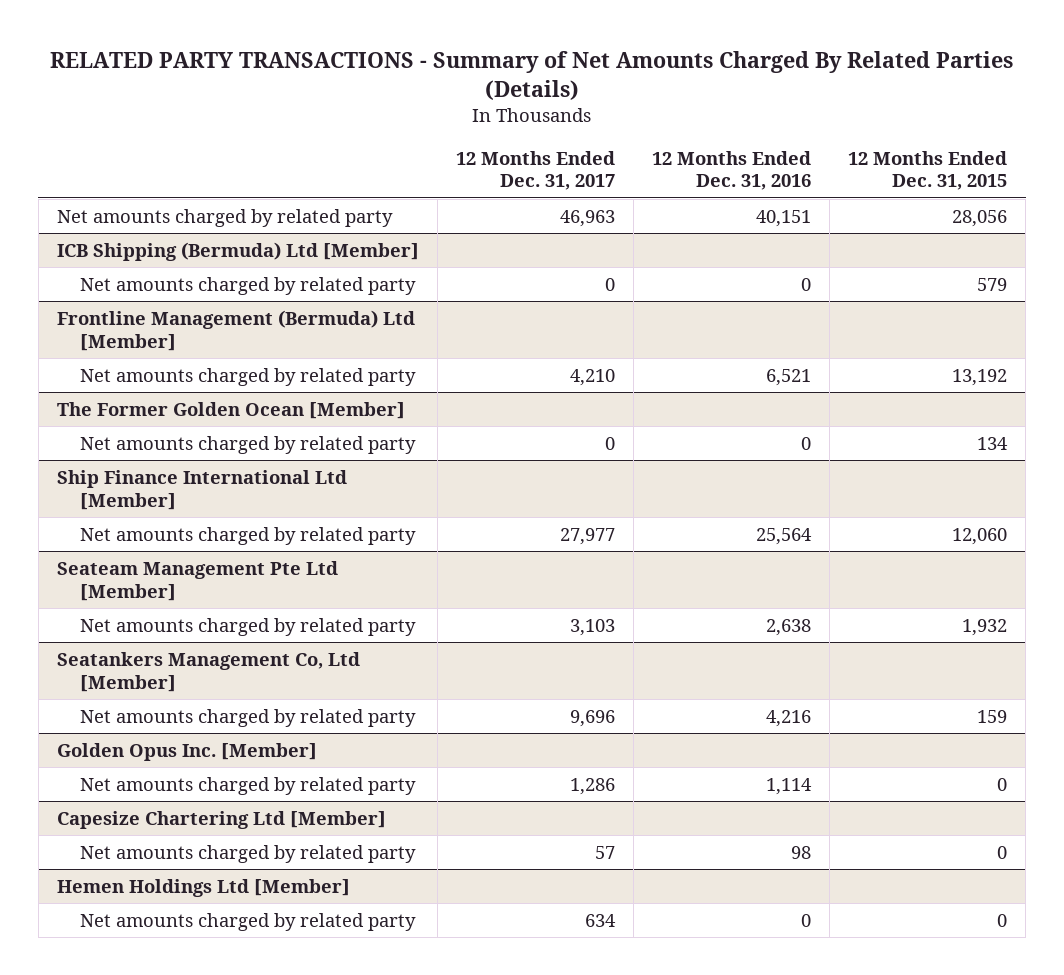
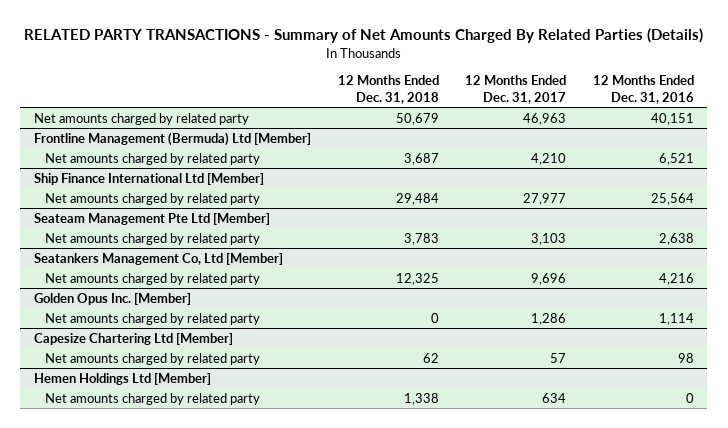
[848,150,1008,191] 12 Months Ended Dec. 31, 2015 -> none
none -> [337,75,439,104] 12 Months Ended Dec. 31, 2018
[57,241,420,261] ICB Shipping (Bermuda) Ltd [Member] -> none
[80,276,417,295] Net amounts charged by related party -> none
[57,401,406,419] The Former Golden Ocean [Member] -> none
[80,435,417,454] Net amounts charged by related party -> none

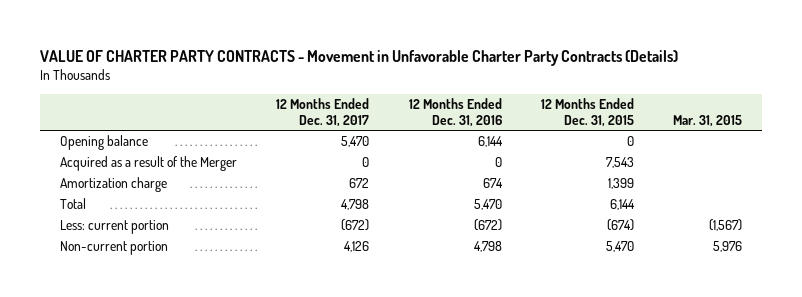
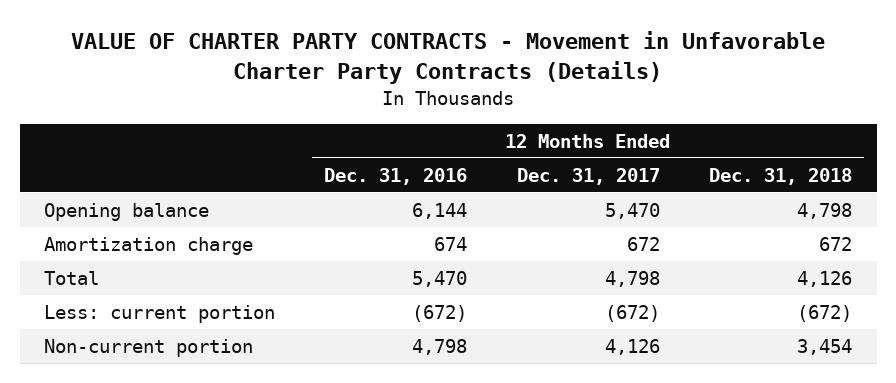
[540,97,634,127] 12 Months Ended Dec. 31, 2015 -> none
[673,114,743,127] Mar. 31, 2015 -> none
none -> [708,167,852,185] Dec. 31, 2018
[60,156,238,172] Acquired as a result of the Merger -> none

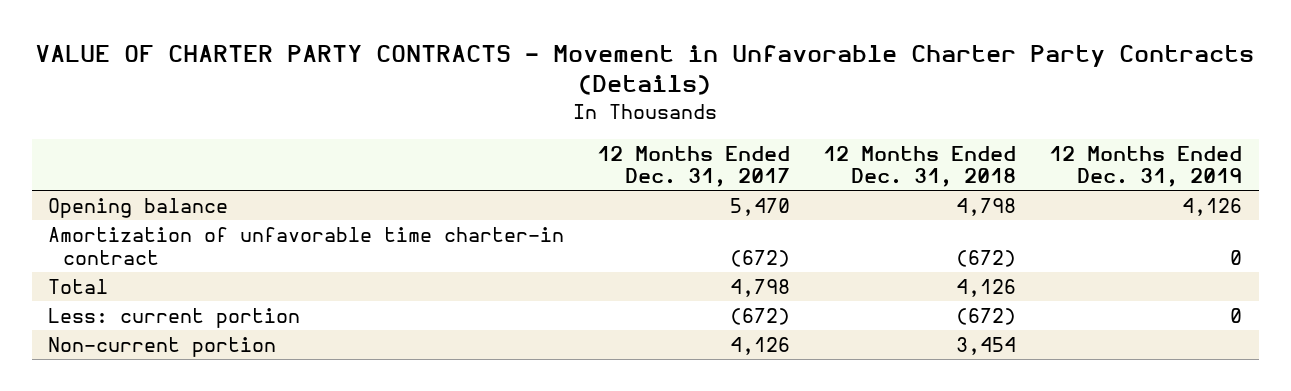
[324,167,468,185] Dec. 31, 2016 -> none
none -> [1049,145,1243,188] 12 Months Ended Dec. 31, 2019
[44,236,254,255] Amortization charge -> none
none -> [48,227,565,265] Amortization of unfavorable time charter-in contract

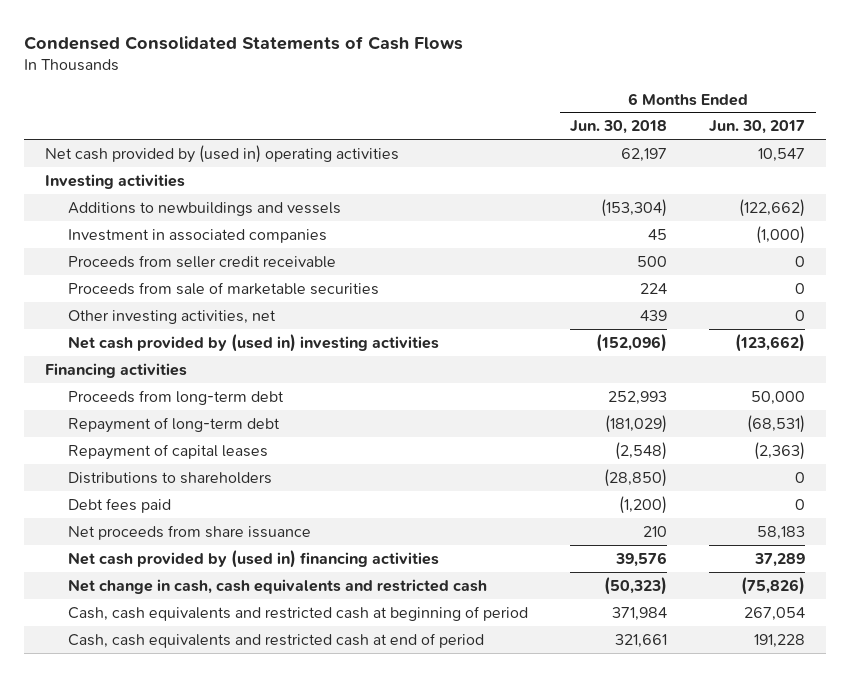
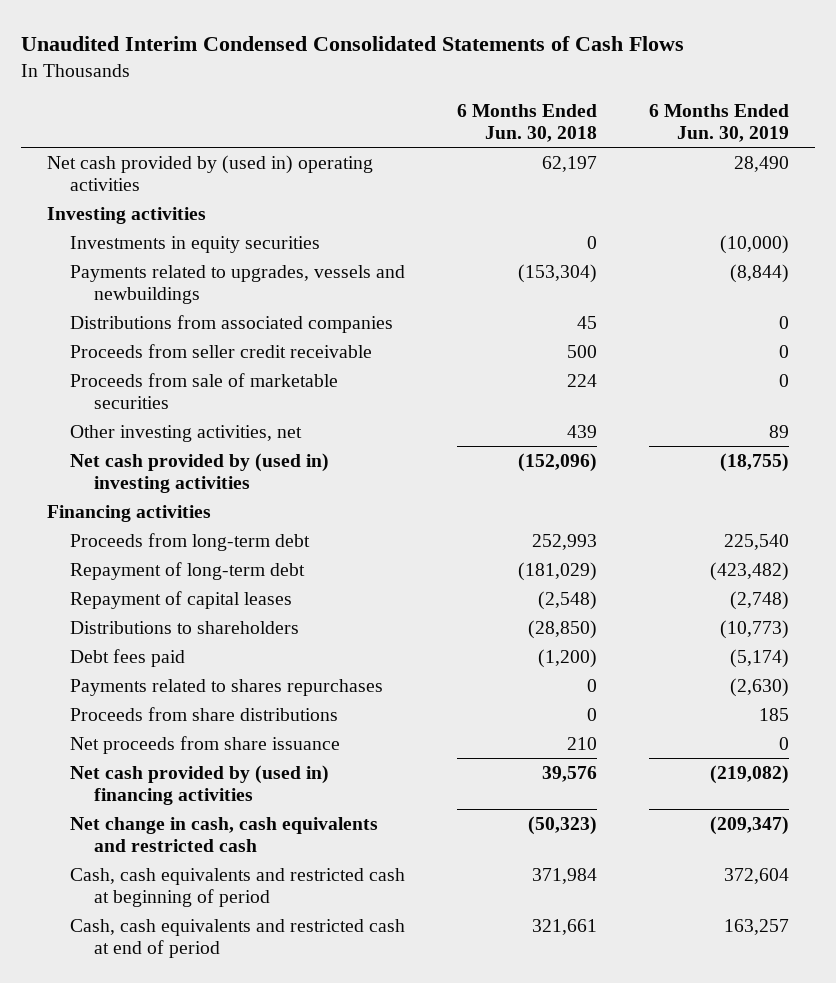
[24,35,464,50] Condensed Consolidated Statements of Cash Flows -> [20,35,684,51] Unaudited Interim Condensed Consolidated Statements of Cash Flows
[709,120,806,135] Jun. 30, 2017 -> none
none -> [649,103,790,143] 6 Months Ended Jun. 30, 2019
none -> [70,235,321,253] Investments in equity securities
[67,201,341,216] Additions to newbuildings and vessels -> [70,264,406,305] Payments related to upgrades, vessels and newbuildings
[67,228,327,243] Investment in associated companies -> [70,314,394,333] Distributions from associated companies
none -> [70,678,384,696] Payments related to shares repurchases
none -> [70,706,339,721] Proceeds from share distributions

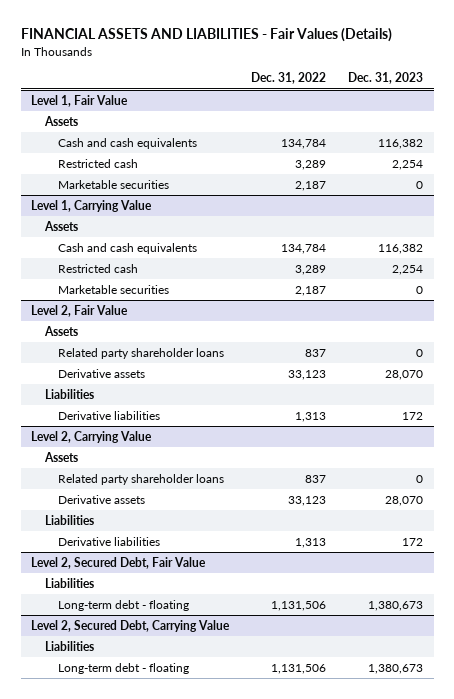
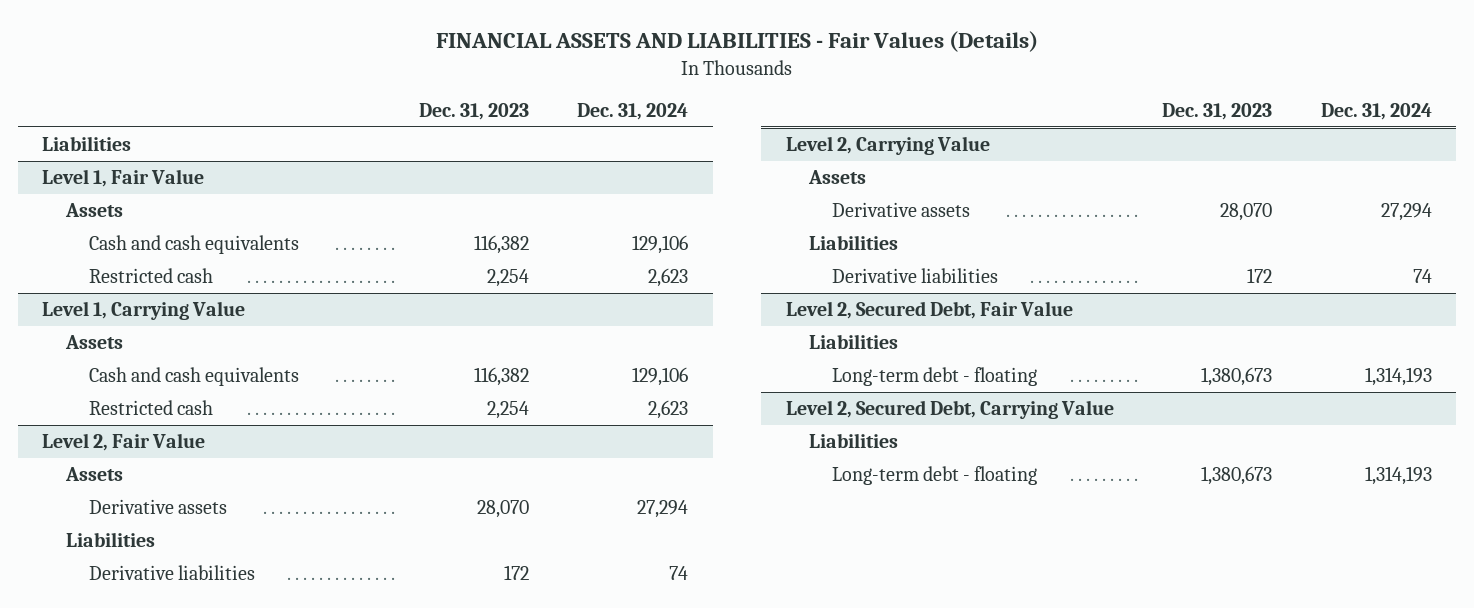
[251,72,327,85] Dec. 31, 2022 -> none
none -> [577,102,689,120] Dec. 31, 2024
none -> [42,135,132,151] Liabilities
[58,179,170,189] Marketable securities -> none
[58,284,170,294] Marketable securities -> none
[58,347,225,359] Related party shareholder loans -> none
[58,473,225,485] Related party shareholder loans -> none

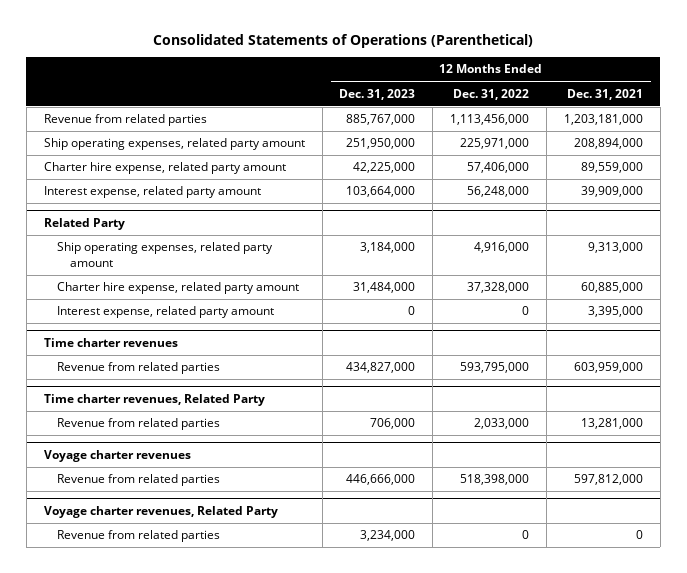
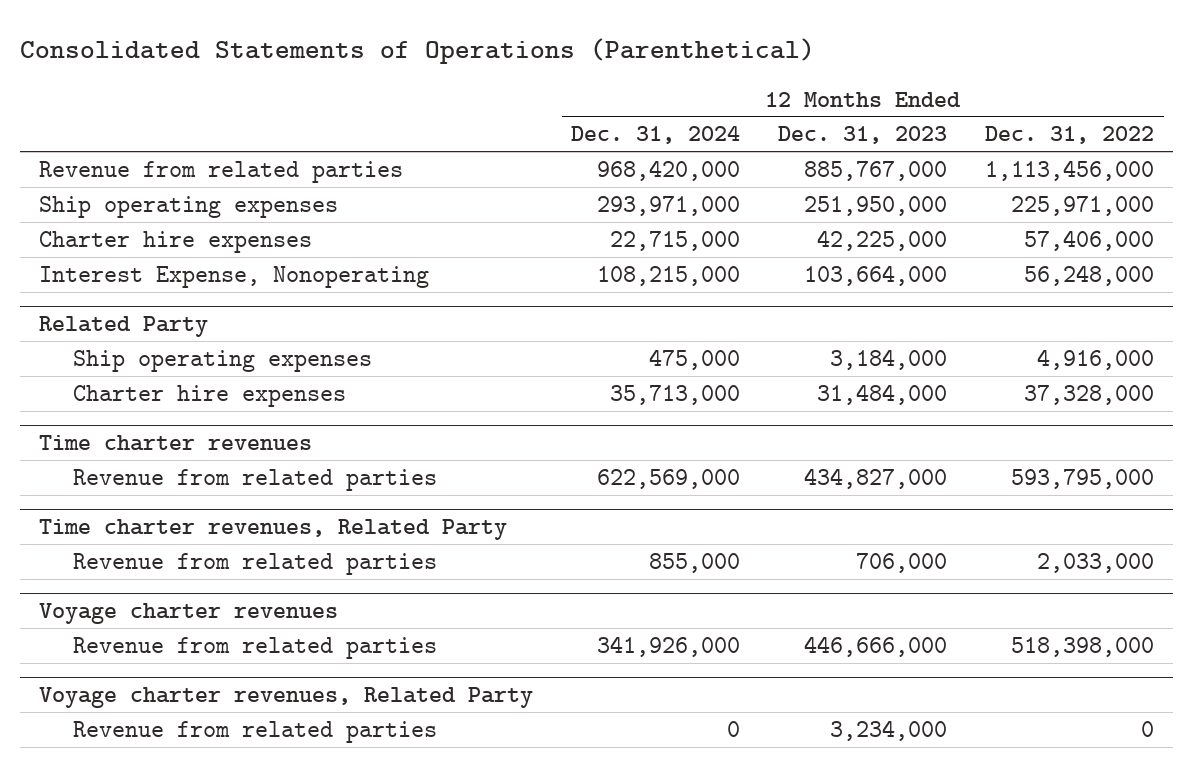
[566,88,643,100] Dec. 31, 2021 -> none
none -> [571,126,741,145] Dec. 31, 2024
[43,138,305,151] Ship operating expenses, related party amount -> [39,195,339,218] Ship operating expenses
[43,162,286,175] Charter hire expense, related party amount -> [39,230,313,253] Charter hire expenses
[43,186,261,199] Interest expense, related party amount -> [39,265,430,288] Interest Expense, Nonoperating
[56,306,274,319] Interest expense, related party amount -> none
[56,242,273,267] Ship operating expenses, related party amount -> [73,349,373,372] Ship operating expenses
[56,282,299,295] Charter hire expense, related party amount -> [73,384,347,407] Charter hire expenses

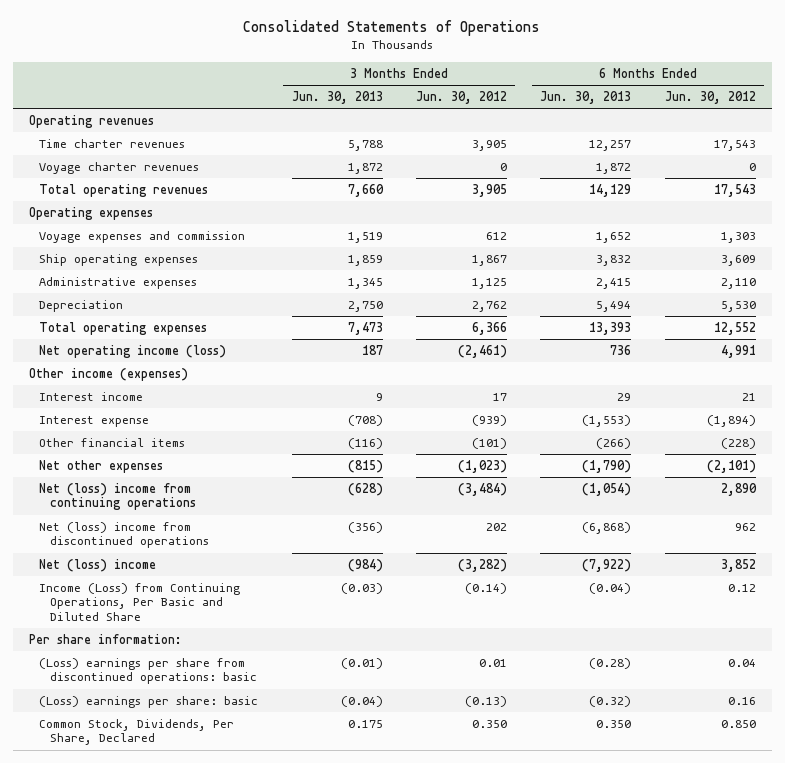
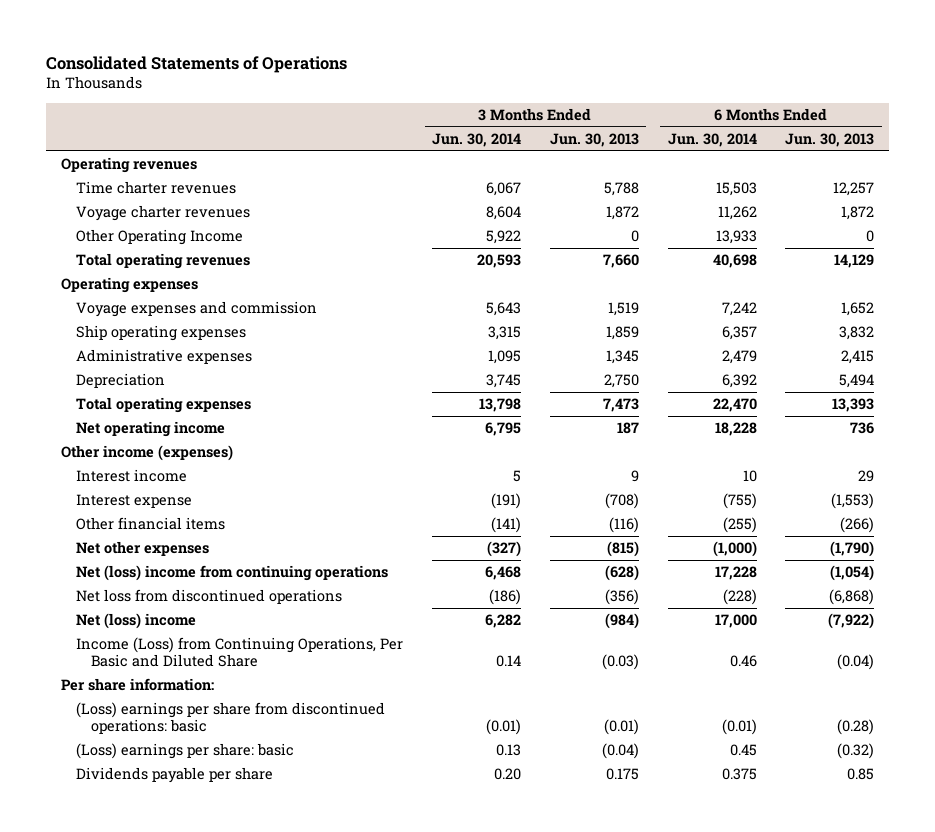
[416,90,508,104] Jun. 30, 2012 -> none
[664,90,756,104] Jun. 30, 2012 -> none
none -> [431,132,521,147] Jun. 30, 2014
none -> [667,132,757,147] Jun. 30, 2014
none -> [76,229,244,246] Other Operating Income
[39,344,227,358] Net operating income (loss) -> [76,421,226,438] Net operating income
[39,521,209,549] Net (loss) income from discontinued operations -> [76,589,343,605] Net loss from discontinued operations
[39,718,235,746] Common Stock, Dividends, Per Share, Declared -> [76,767,274,784] Dividends payable per share
[596,719,632,728] 0.350 -> [847,768,875,781] 0.85

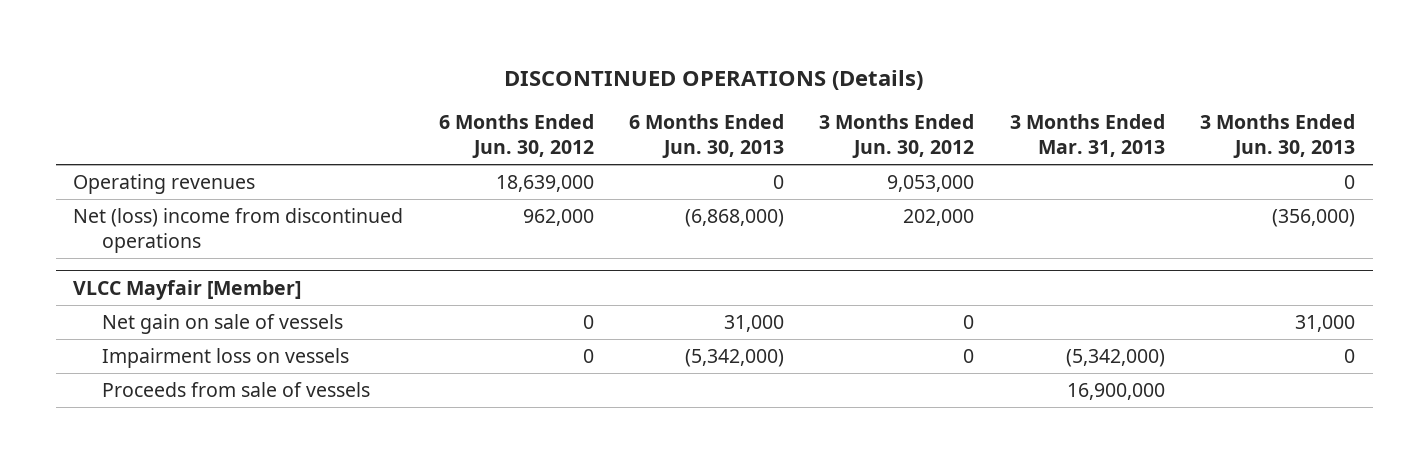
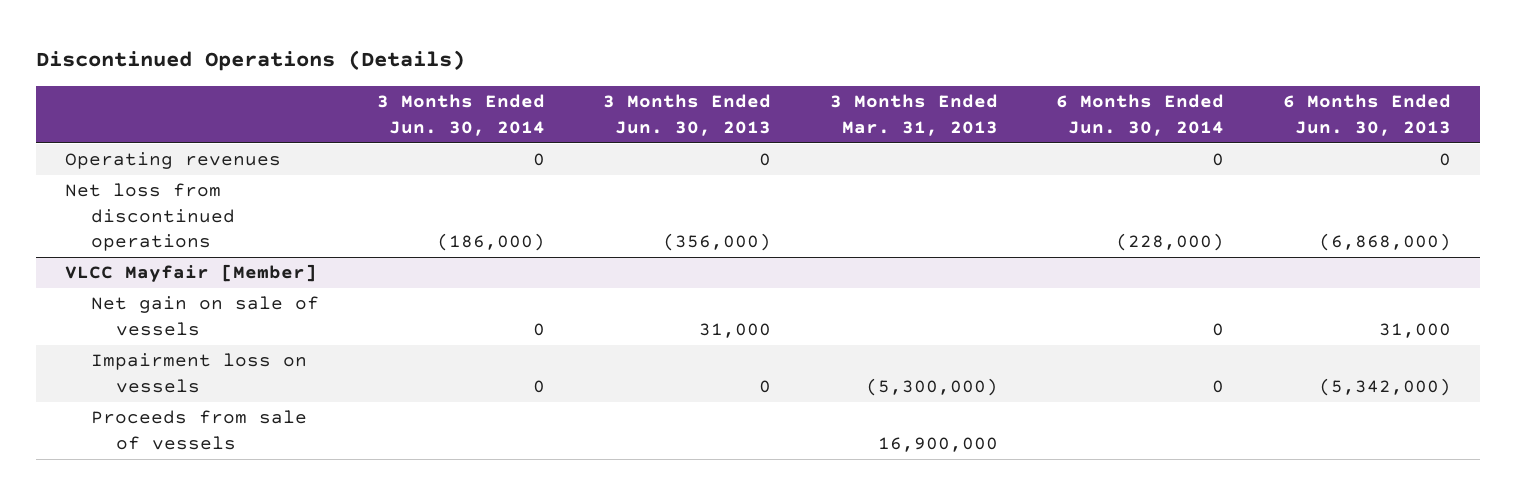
[504,69,924,90] DISCONTINUED OPERATIONS (Details) -> [35,50,465,72] Discontinued Operations (Details)
[438,113,594,158] 6 Months Ended Jun. 30, 2012 -> none
[819,113,975,158] 3 Months Ended Jun. 30, 2012 -> none
none -> [376,94,545,136] 3 Months Ended Jun. 30, 2014
none -> [1056,94,1225,136] 6 Months Ended Jun. 30, 2014
[73,207,404,254] Net (loss) income from discontinued operations -> [64,183,235,252] Net loss from discontinued operations
[1065,348,1165,367] (5,342,000) -> [865,377,998,396] (5,300,000)

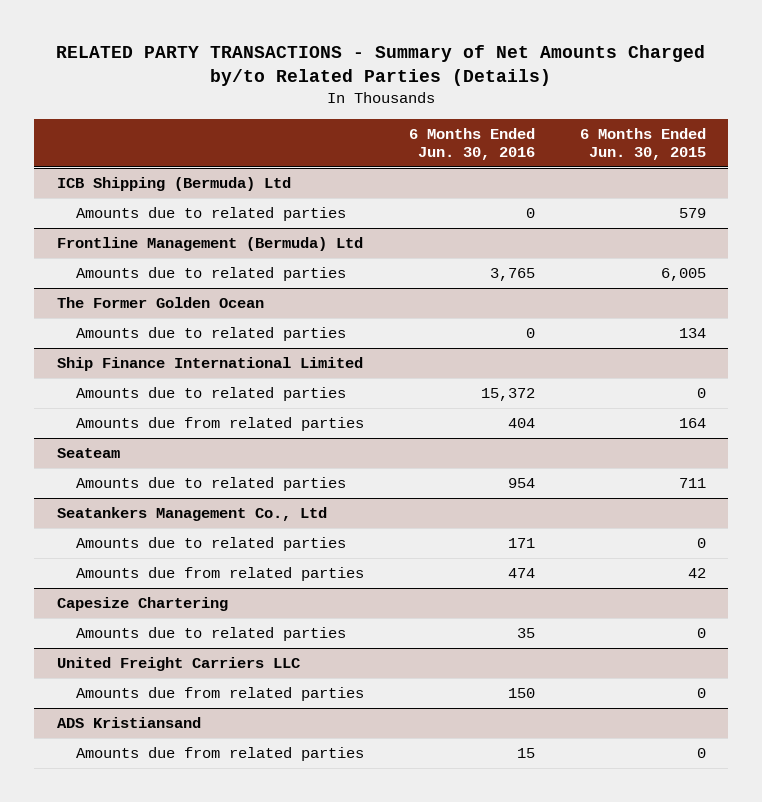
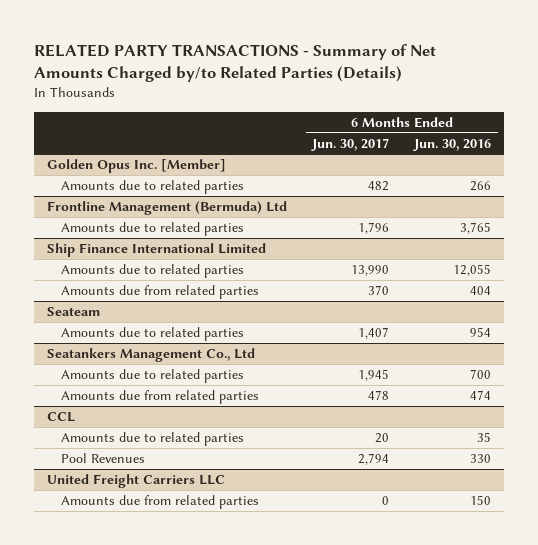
[579,127,706,160] 6 Months Ended Jun. 30, 2015 -> none
none -> [311,137,390,151] Jun. 30, 2017
[56,177,291,192] ICB Shipping (Bermuda) Ltd -> none
none -> [46,159,226,174] Golden Opus Inc. [Member]
[526,208,536,219] 0 -> [470,181,492,192] 266
[56,297,264,309] The Former Golden Ocean -> none
[76,327,347,342] Amounts due to related parties -> none
[481,388,536,402] 15,372 -> [453,264,492,277] 12,055
[508,538,536,549] 171 -> [470,369,492,380] 700
[56,597,228,612] Capesize Chartering -> [46,412,75,423] CCL
none -> [61,453,146,464] Pool Revenues
[56,717,201,729] ADS Kristiansand -> none
[76,747,365,762] Amounts due from related parties -> none

